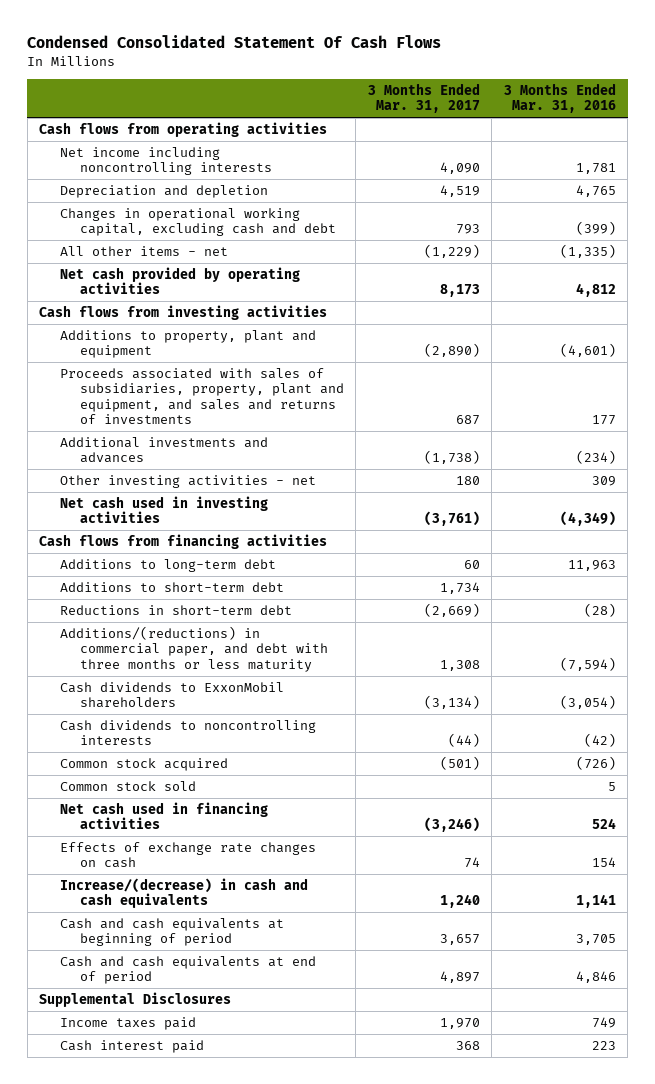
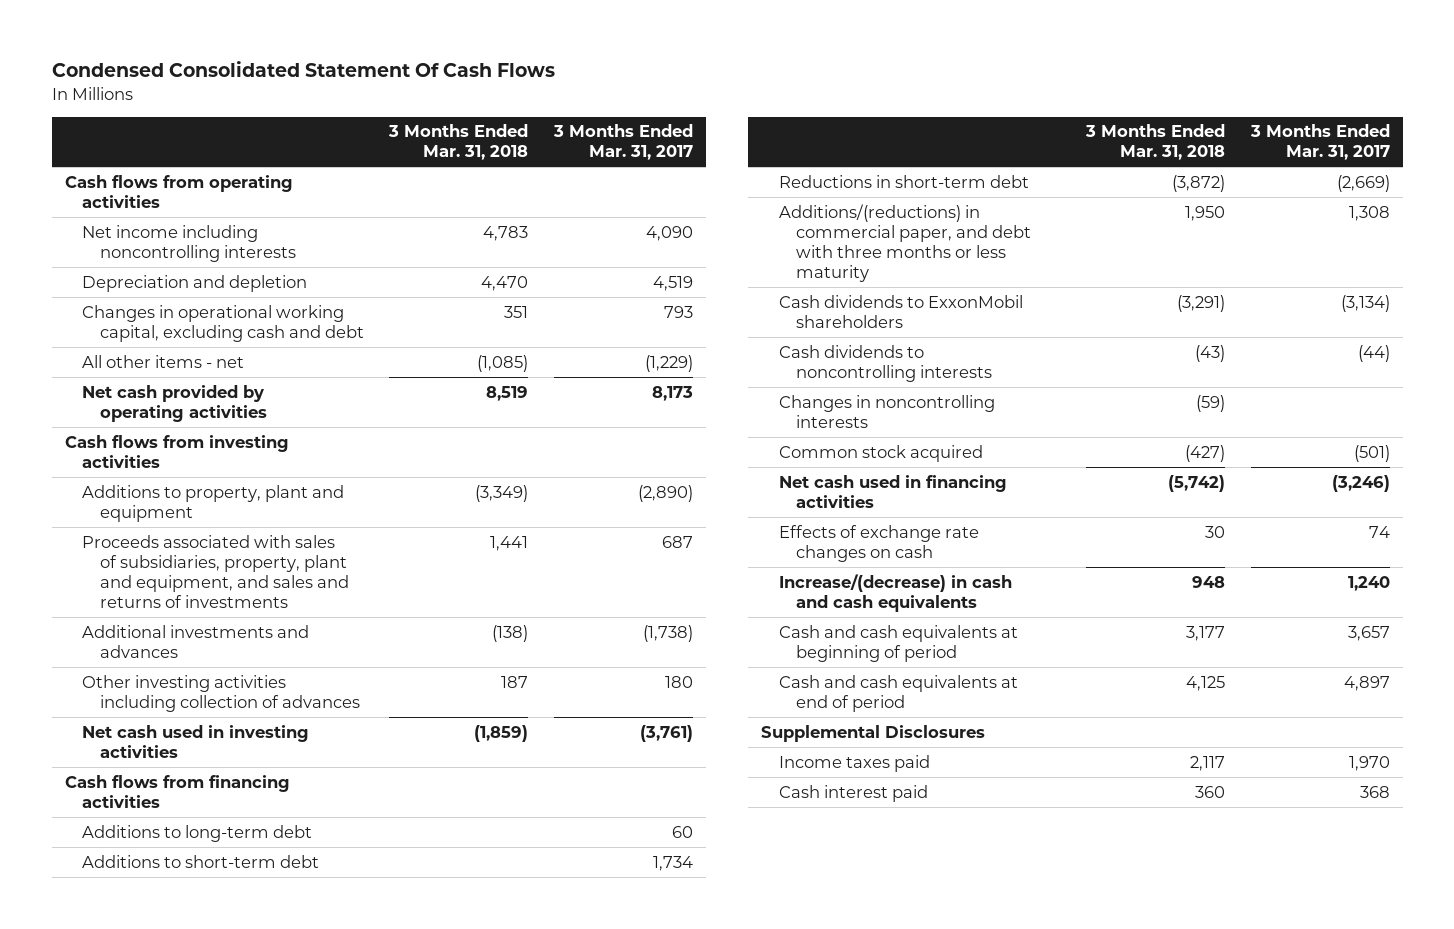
[503,82,616,114] 3 Months Ended Mar. 31, 2016 -> none
none -> [388,124,529,161] 3 Months Ended Mar. 31, 2018
[59,475,316,489] Other investing activities - net -> [82,674,360,712] Other investing activities including collection of advances
none -> [778,394,995,428] Changes in noncontrolling interests
[59,781,196,792] Common stock sold -> none

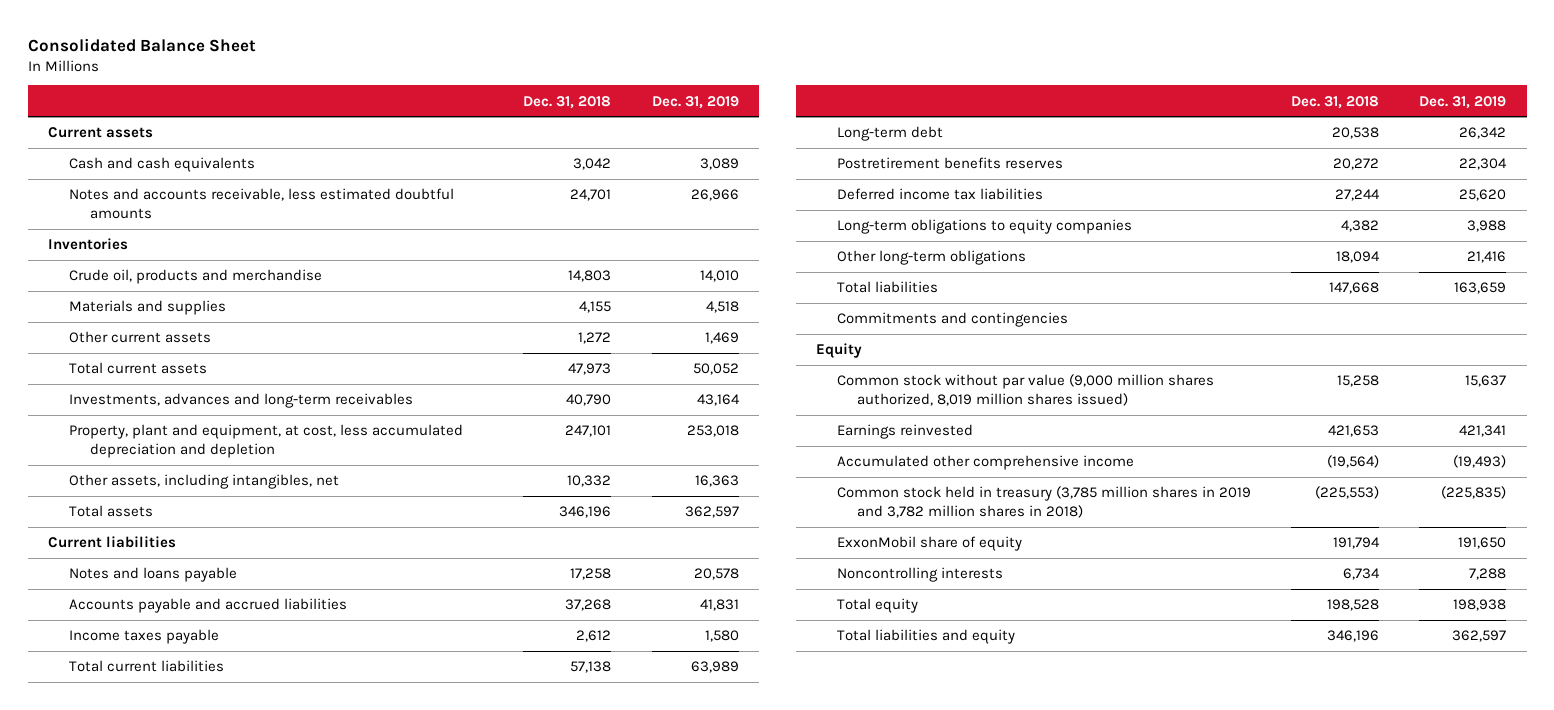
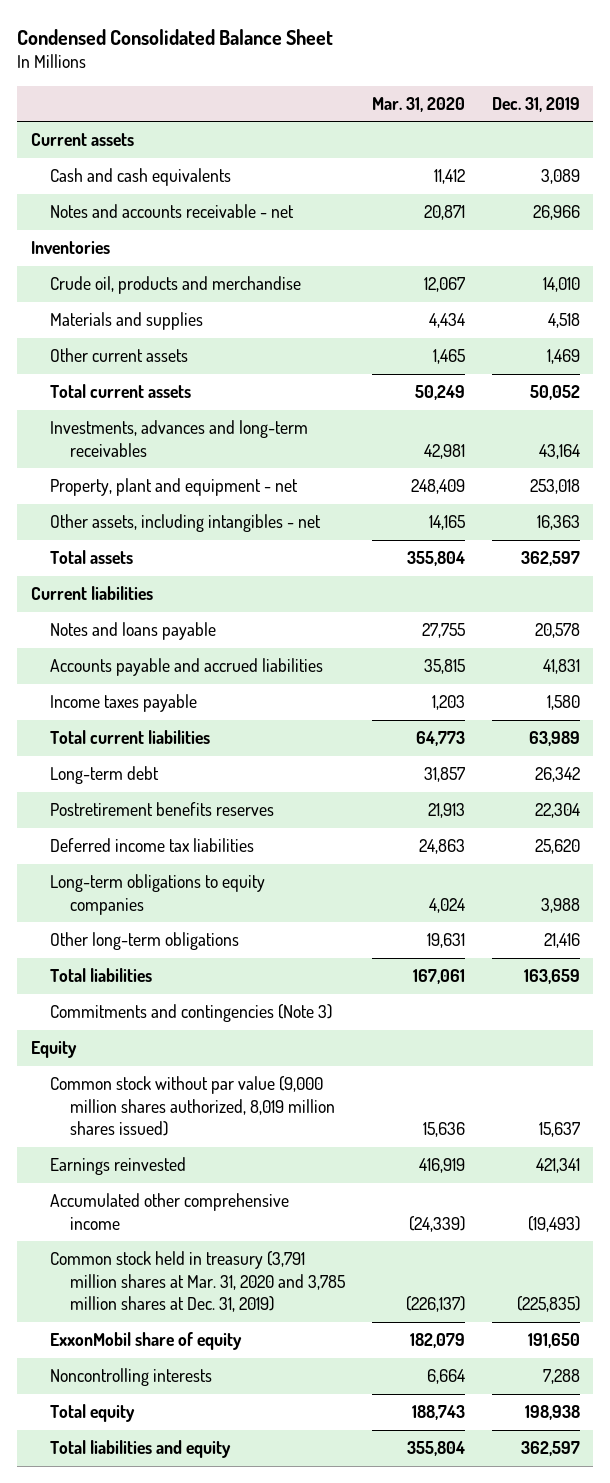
[27,37,256,52] Consolidated Balance Sheet -> [17,28,334,45] Condensed Consolidated Balance Sheet
[523,95,612,109] Dec. 31, 2018 -> none
none -> [371,96,465,112] Mar. 31, 2020
[68,188,454,220] Notes and accounts receivable, less estimated doubtful amounts -> [50,204,295,219] Notes and accounts receivable - net
[68,424,463,459] Property, plant and equipment, at cost, less accumulated depreciation and depletion -> [50,478,299,497] Property, plant and equipment - net
[68,474,339,490] Other assets, including intangibles, net -> [50,514,322,533] Other assets, including intangibles - net
[836,312,1068,328] Commitments and contingencies -> [50,1004,333,1023] Commitments and contingencies (Note 3)
[836,486,1251,519] Common stock held in treasury (3,785 million shares in 2019 and 3,782 million shares in 2018) -> [50,1251,346,1313] Common stock held in treasury (3,791 million shares at Mar. 31, 2020 and 3,785 million shares at Dec. 31, 2019)

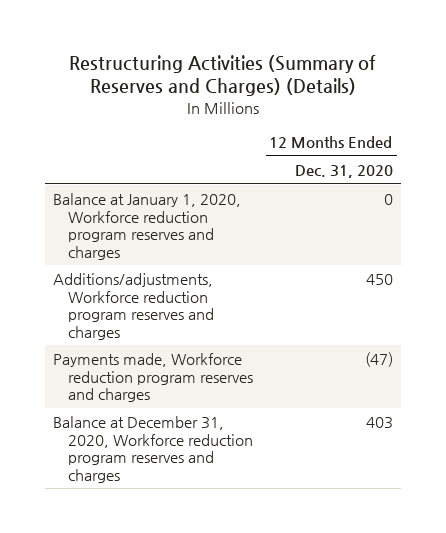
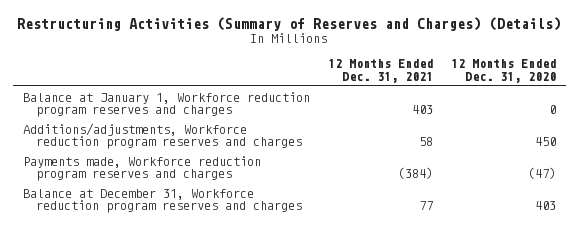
none -> [327,59,433,83] 12 Months Ended Dec. 31, 2021
[53,193,242,260] Balance at January 1, 2020, Workforce reduction program reserves and charges -> [22,91,310,118] Balance at January 1, Workforce reduction program reserves and charges
[53,416,254,483] Balance at December 31, 2020, Workforce reduction program reserves and charges -> [22,188,302,214] Balance at December 31, Workforce reduction program reserves and charges

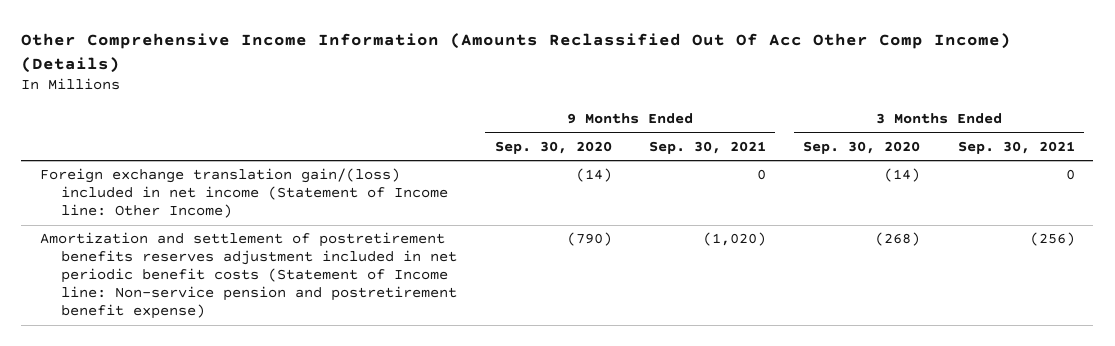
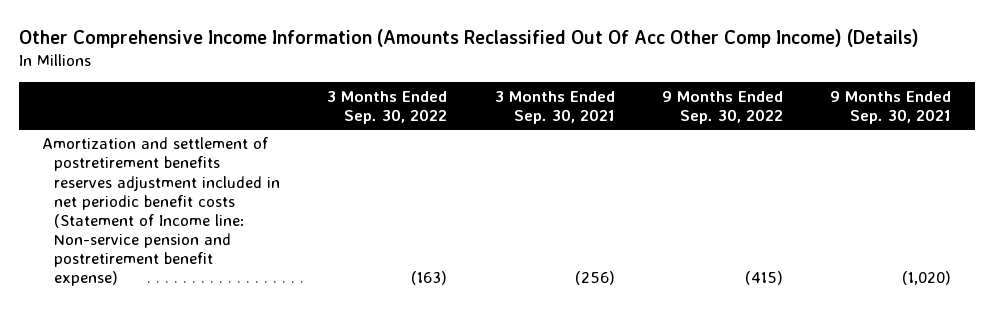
[494,140,612,154] Sep. 30, 2020 -> none
[803,140,921,154] Sep. 30, 2020 -> none
none -> [327,90,448,124] 3 Months Ended Sep. 30, 2022
none -> [661,90,783,124] 9 Months Ended Sep. 30, 2022
[40,168,449,219] Foreign exchange translation gain/(loss) included in net income (Statement of Income line: Other Income) -> none

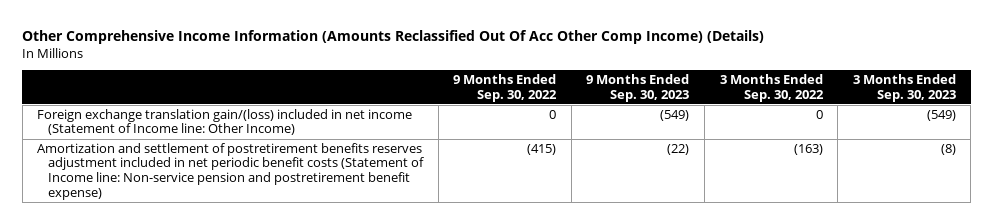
[494,90,615,124] 3 Months Ended Sep. 30, 2021 -> none
[830,90,952,124] 9 Months Ended Sep. 30, 2021 -> none
none -> [586,74,690,102] 9 Months Ended Sep. 30, 2023
none -> [852,74,956,102] 3 Months Ended Sep. 30, 2023
none -> [37,108,413,136] Foreign exchange translation gain/(loss) included in net income (Statement of Income line: Other Income)

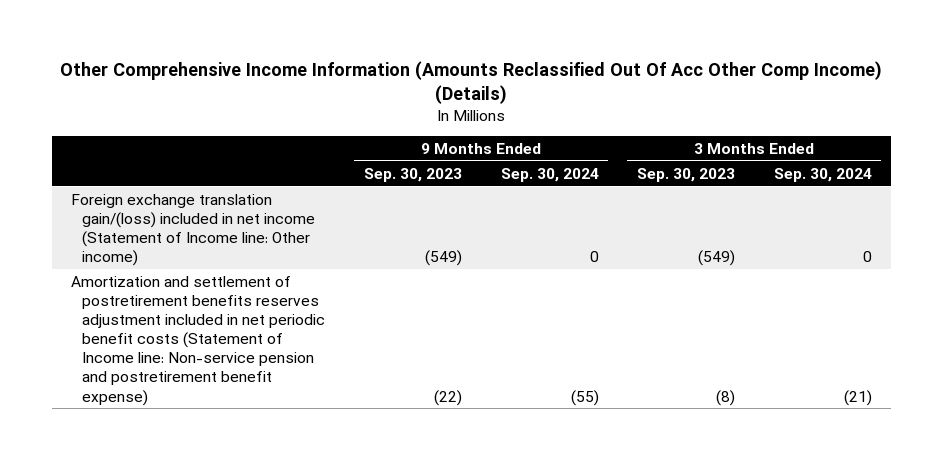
[453,74,558,102] 9 Months Ended Sep. 30, 2022 -> none
[719,74,824,102] 3 Months Ended Sep. 30, 2022 -> none
none -> [500,167,599,182] Sep. 30, 2024
none -> [773,167,872,182] Sep. 30, 2024
[37,108,413,136] Foreign exchange translation gain/(loss) included in net income (Statement of Income line: Other Income) -> [70,193,316,267] Foreign exchange translation gain/(loss) included in net income (Statement of Income line: Other income)

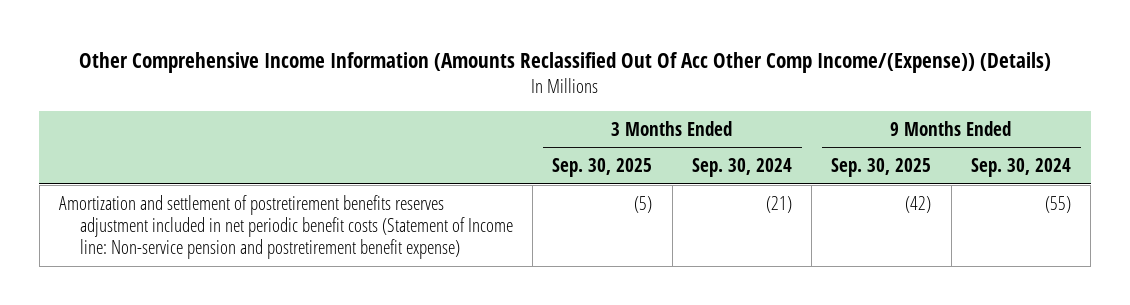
[60,60,883,104] Other Comprehensive Income Information (Amounts Reclassified Out Of Acc Other Comp Income) (Details) -> [79,52,1052,74] Other Comprehensive Income Information (Amounts Reclassified Out Of Acc Other Comp Income/(Expense)) (Details)
[363,167,462,182] Sep. 30, 2023 -> none
[637,167,736,182] Sep. 30, 2023 -> none
none -> [552,158,653,178] Sep. 30, 2025
none -> [831,158,932,178] Sep. 30, 2025
[70,193,316,267] Foreign exchange translation gain/(loss) included in net income (Statement of Income line: Other income) -> none

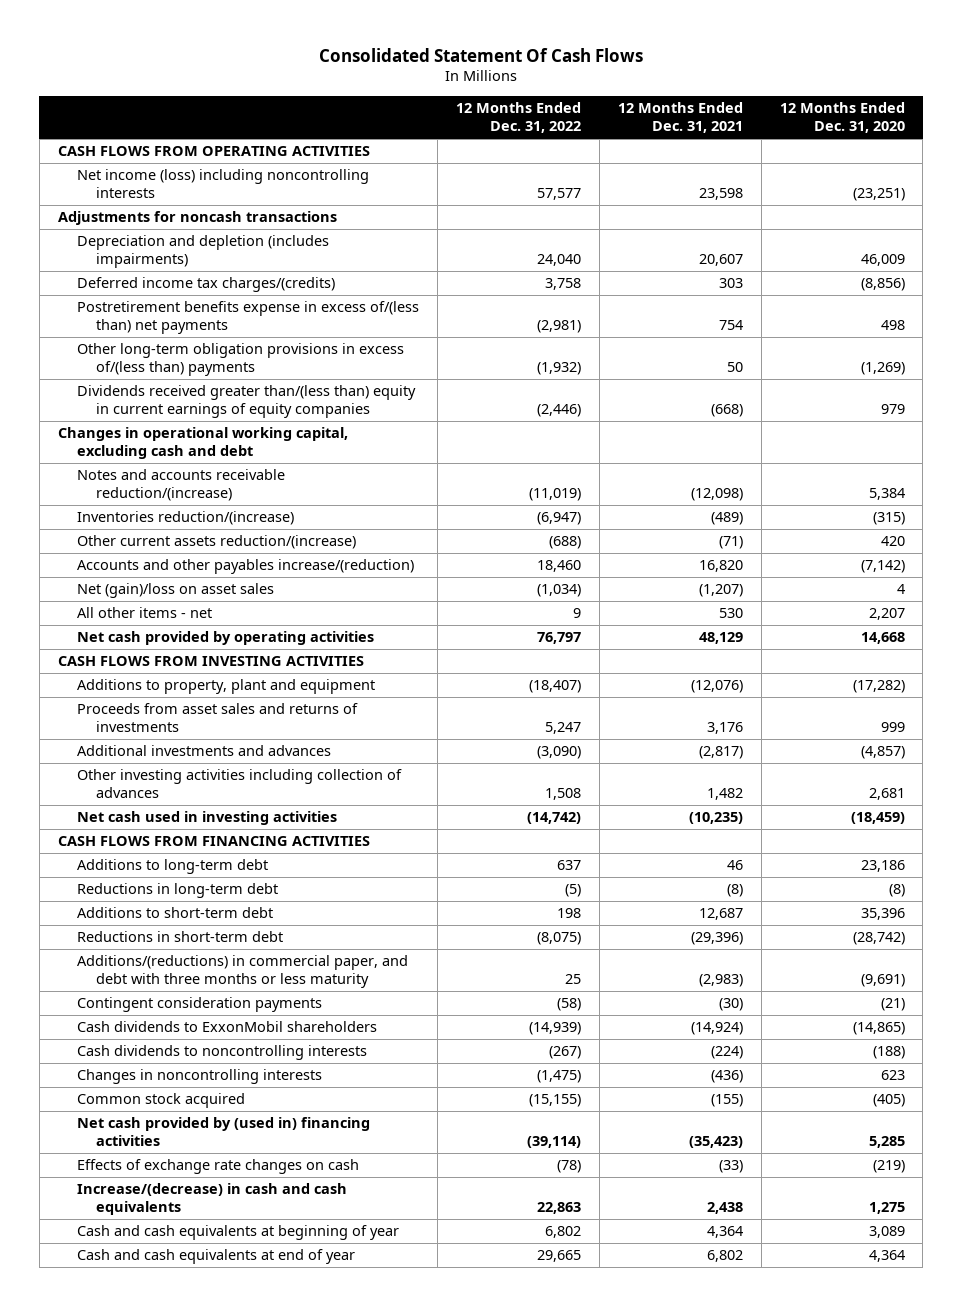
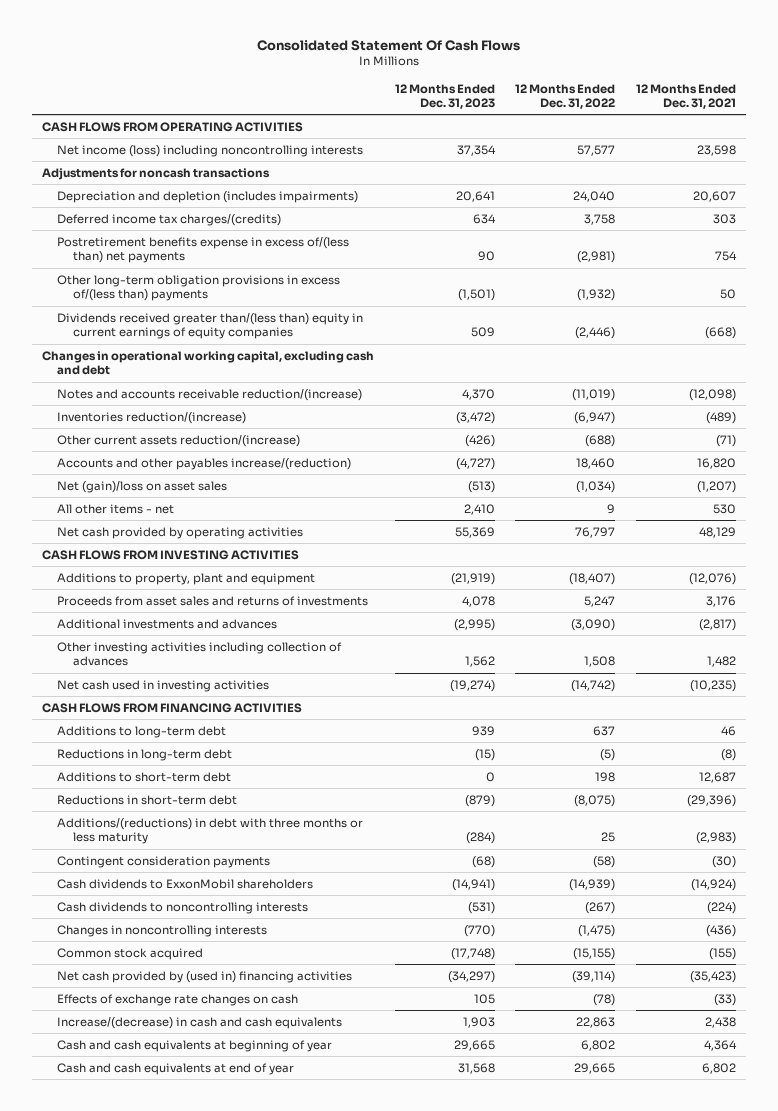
[779,102,905,134] 12 Months Ended Dec. 31, 2020 -> none
none -> [394,83,495,110] 12 Months Ended Dec. 31, 2023
[76,955,408,989] Additions/(reductions) in commercial paper, and debt with three months or less maturity -> [57,817,364,845] Additions/(reductions) in debt with three months or less maturity

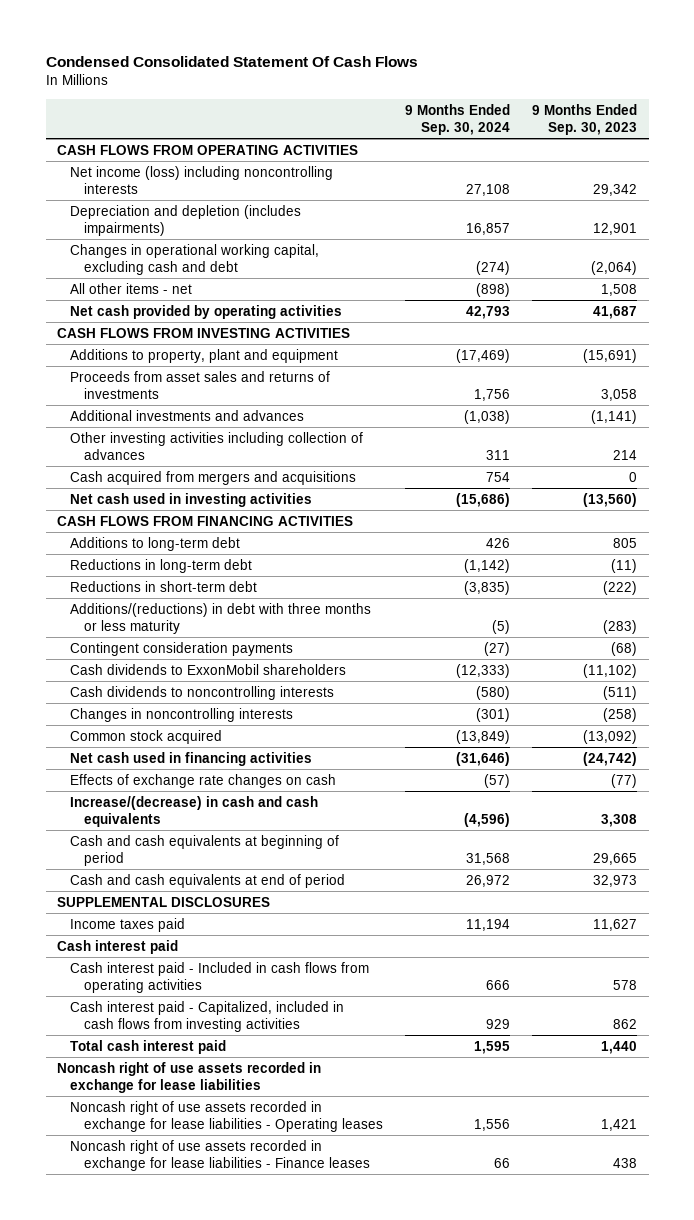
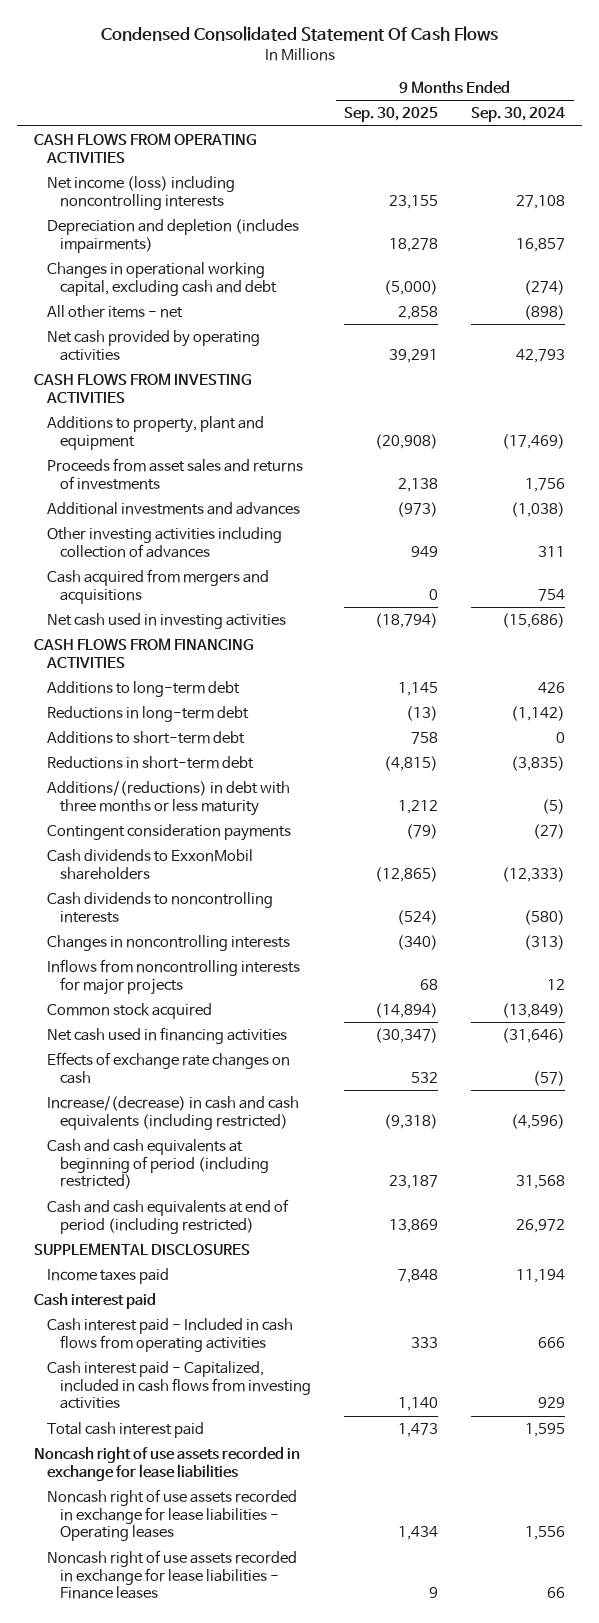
[532,103,638,135] 9 Months Ended Sep. 30, 2023 -> none
none -> [344,107,439,123] Sep. 30, 2025
none -> [47,731,246,745] Additions to short-term debt
[476,707,511,722] (301) -> [524,935,566,951] (313)
none -> [47,959,301,995] Inflows from noncontrolling interests for major projects
[70,795,319,827] Increase/(decrease) in cash and cash equivalents -> [47,1096,300,1130] Increase/(decrease) in cash and cash equivalents (including restricted)
[70,834,340,866] Cash and cash equivalents at beginning of period -> [47,1139,270,1190] Cash and cash equivalents at beginning of period (including restricted)
[70,873,346,888] Cash and cash equivalents at end of period -> [47,1199,290,1234] Cash and cash equivalents at end of period (including restricted)

